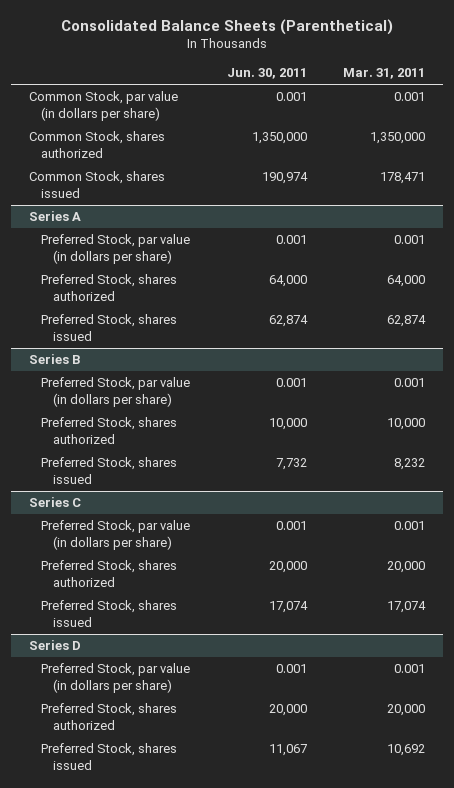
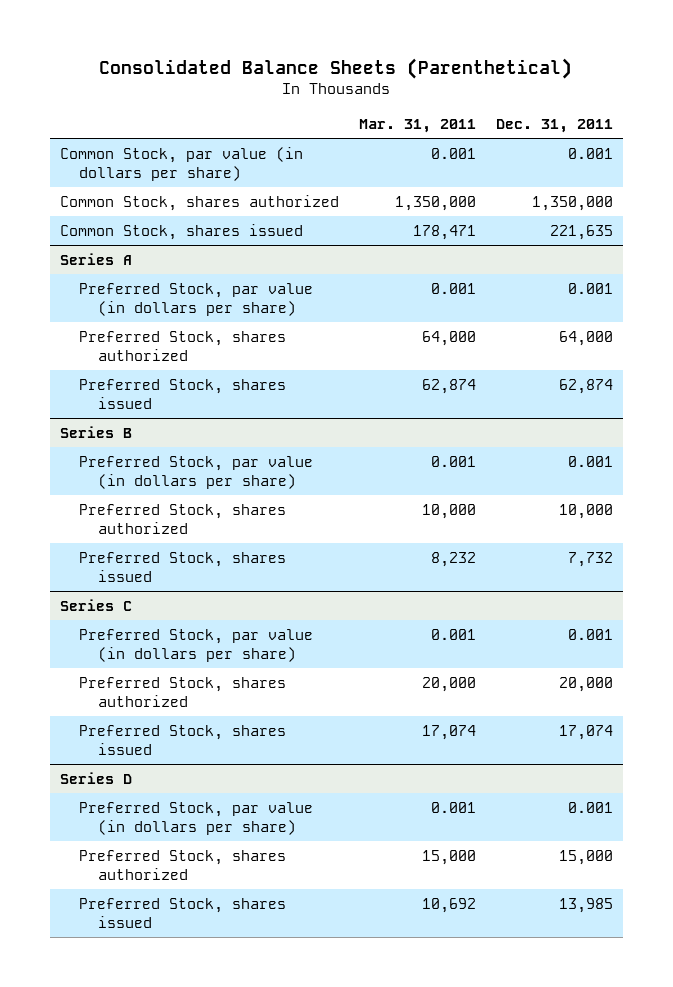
[226,68,307,80] Jun. 30, 2011 -> none
none -> [495,118,613,133] Dec. 31, 2011
[387,704,426,717] 20,000 -> [421,849,476,865] 15,000

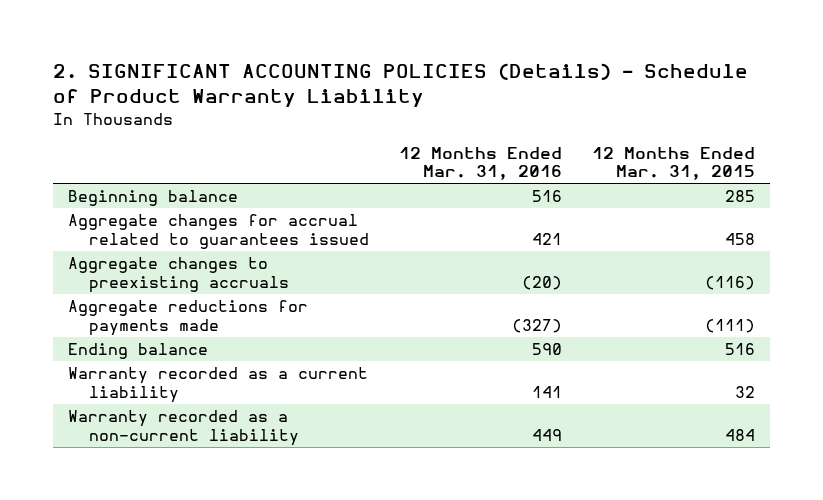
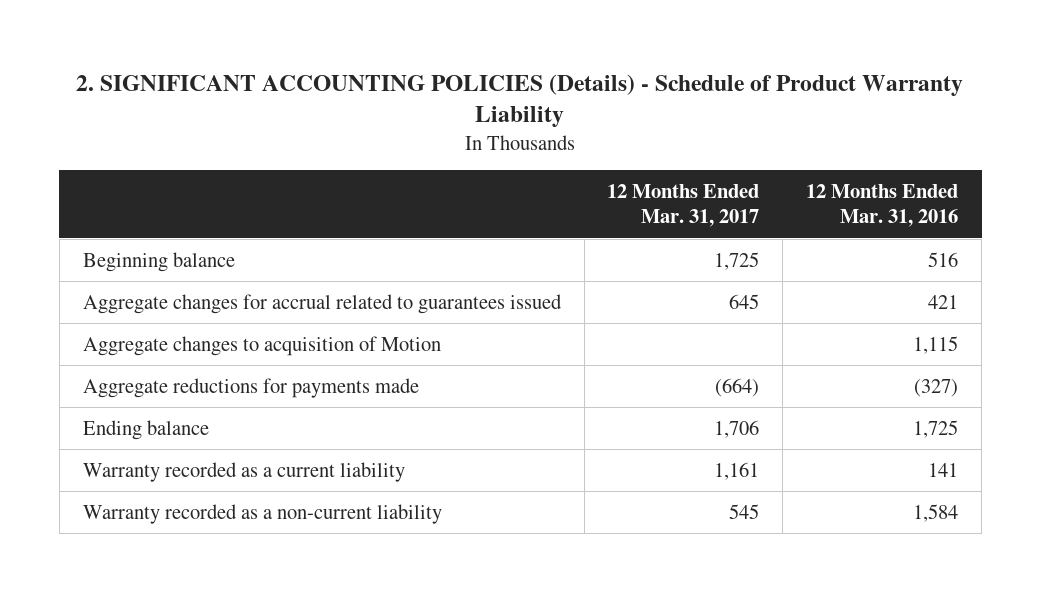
[591,146,755,181] 12 Months Ended Mar. 31, 2015 -> none
none -> [607,183,760,228] 12 Months Ended Mar. 31, 2017
[68,257,289,293] Aggregate changes to preexisting accruals -> [82,335,441,356] Aggregate changes to acquisition of Motion
[521,275,562,290] (20) -> [913,335,959,354] 1,115
[531,343,562,356] 590 -> [913,419,959,438] 1,725
[531,428,562,441] 449 -> [913,503,959,522] 1,584

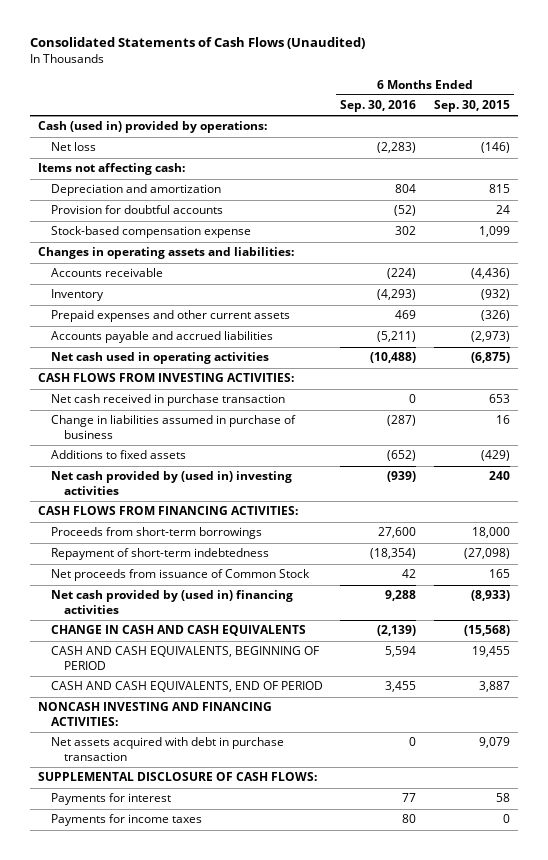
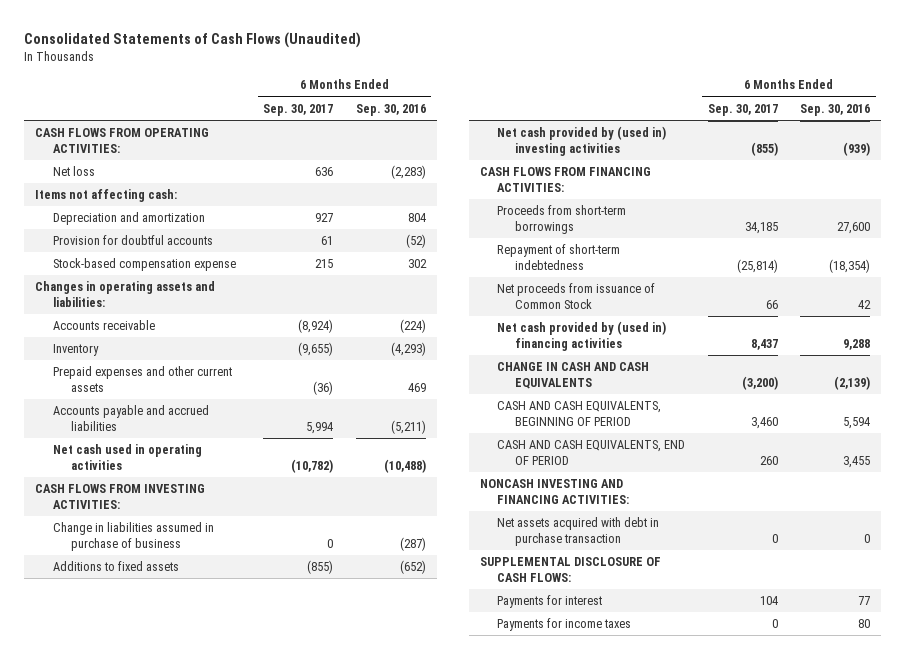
[433,100,510,113] Sep. 30, 2015 -> none
none -> [263,103,334,116] Sep. 30, 2017
[38,121,268,134] Cash (used in) provided by operations: -> none
none -> [35,128,210,154] CASH FLOWS FROM OPERATING ACTIVITIES:
[51,394,286,407] Net cash received in purchase transaction -> none

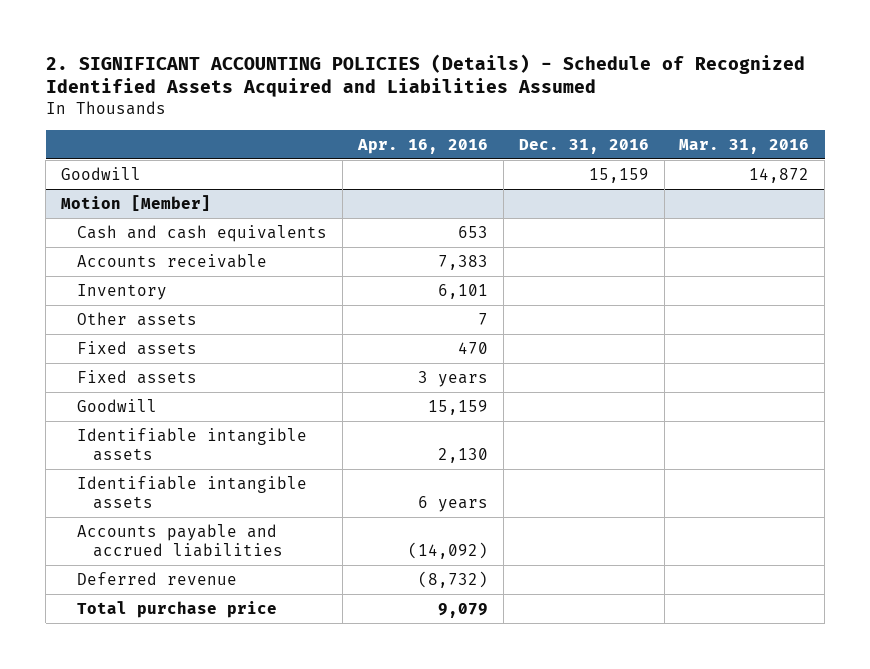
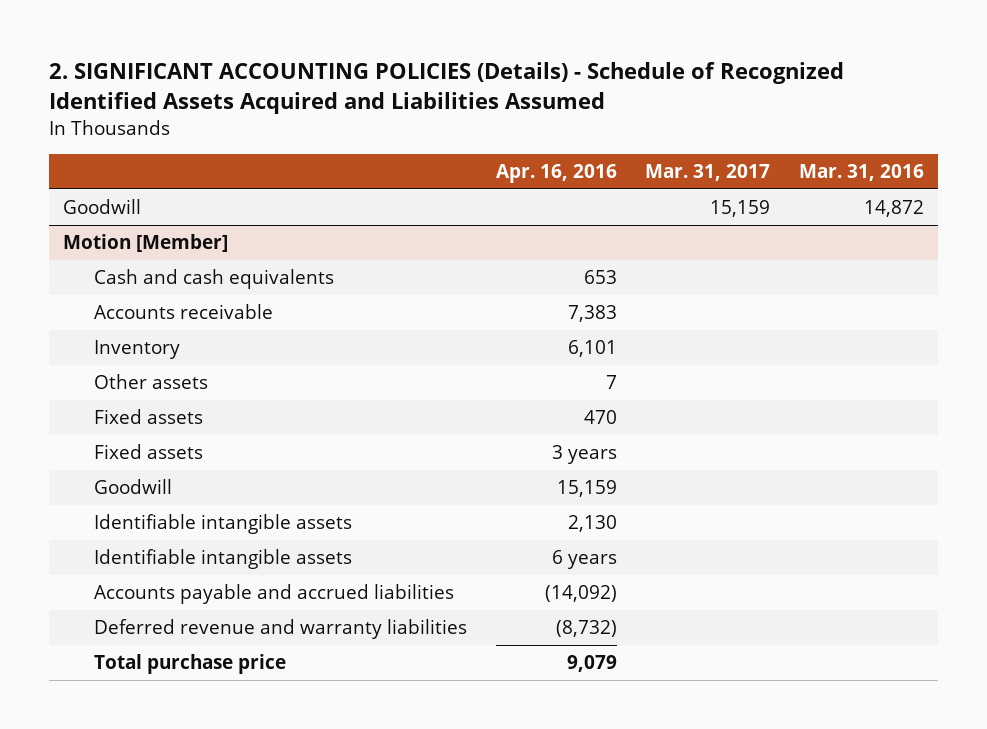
[518,138,649,154] Dec. 31, 2016 -> none
none -> [645,164,771,182] Mar. 31, 2017
[77,571,238,585] Deferred revenue -> [94,619,468,640] Deferred revenue and warranty liabilities

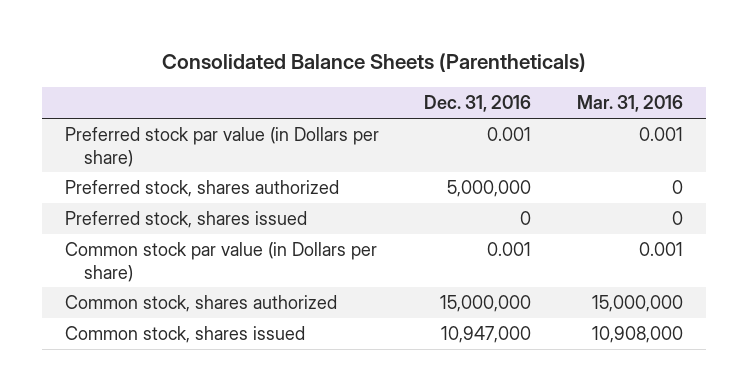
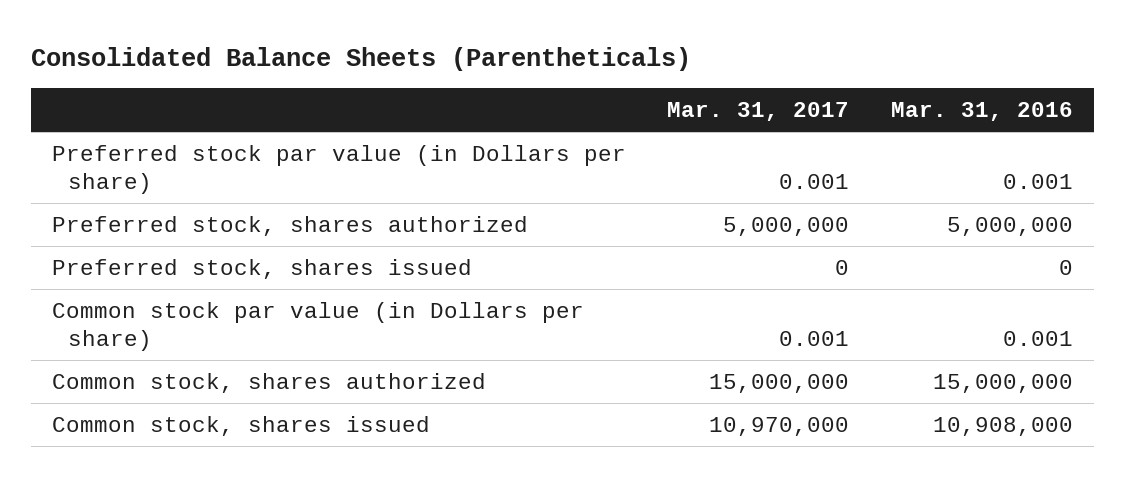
[424,95,532,113] Dec. 31, 2016 -> none
none -> [667,102,850,122] Mar. 31, 2017
[672,179,684,194] 0 -> [946,216,1073,236] 5,000,000

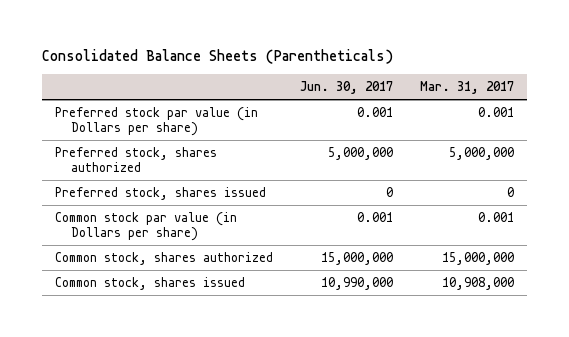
[890,102,1073,122] Mar. 31, 2016 -> none
none -> [299,81,393,95] Jun. 30, 2017
[709,416,850,436] 10,970,000 -> [441,277,514,291] 10,908,000

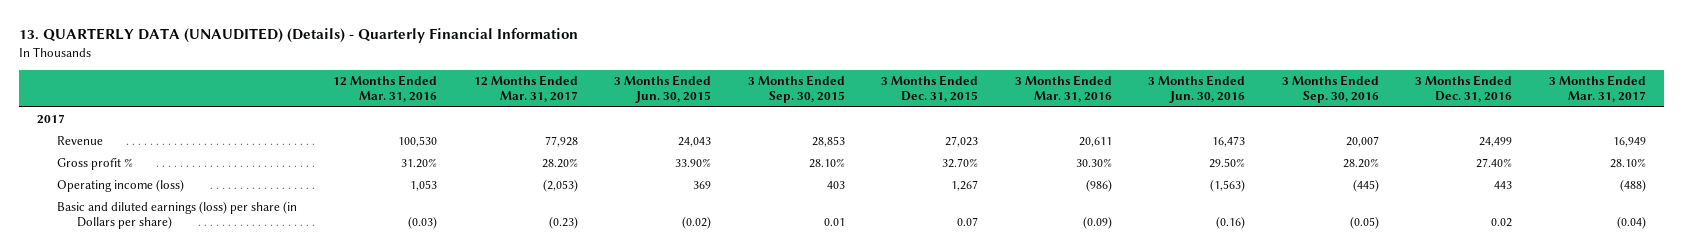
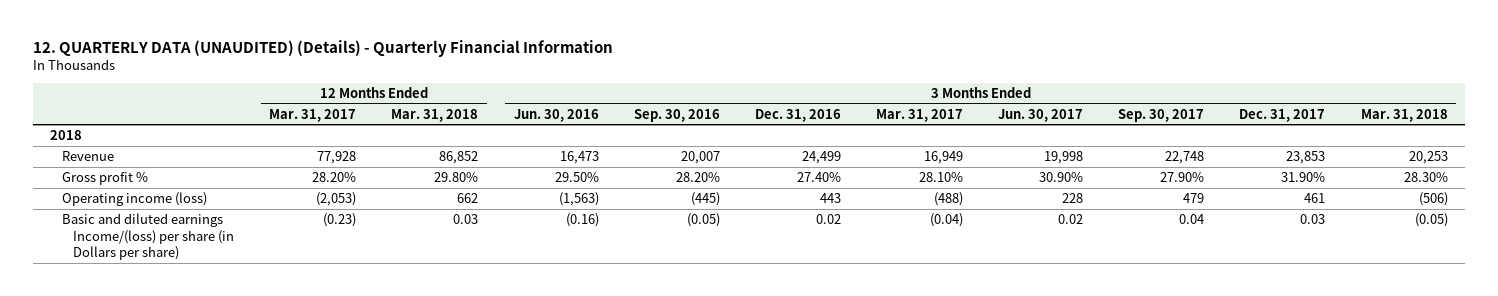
[18,28,578,44] 13. QUARTERLY DATA (UNAUDITED) (Details) - Quarterly Financial Information -> [32,39,613,57] 12. QUARTERLY DATA (UNAUDITED) (Details) - Quarterly Financial Information
[333,74,438,102] 12 Months Ended Mar. 31, 2016 -> none
[614,74,712,103] 3 Months Ended Jun. 30, 2015 -> none
[747,74,845,103] 3 Months Ended Sep. 30, 2015 -> none
[881,74,979,102] 3 Months Ended Dec. 31, 2015 -> none
[1014,74,1112,102] 3 Months Ended Mar. 31, 2016 -> none
none -> [391,108,479,122] Mar. 31, 2018
none -> [998,108,1084,122] Jun. 30, 2017
none -> [1118,108,1205,122] Sep. 30, 2017
none -> [1239,108,1326,122] Dec. 31, 2017
none -> [1360,108,1448,122] Mar. 31, 2018
[37,114,66,125] 2017 -> none
none -> [50,130,83,141] 2018
[56,201,297,230] Basic and diluted earnings (loss) per share (in Dollars per share) -> [61,213,235,260] Basic and diluted earnings Income/(loss) per share (in Dollars per share)

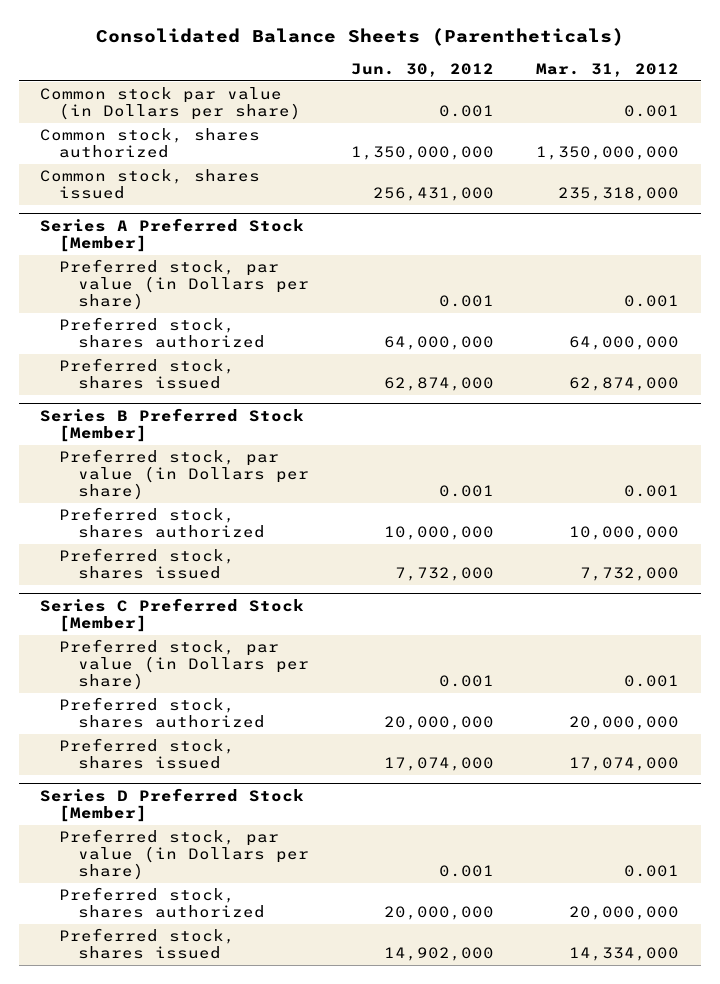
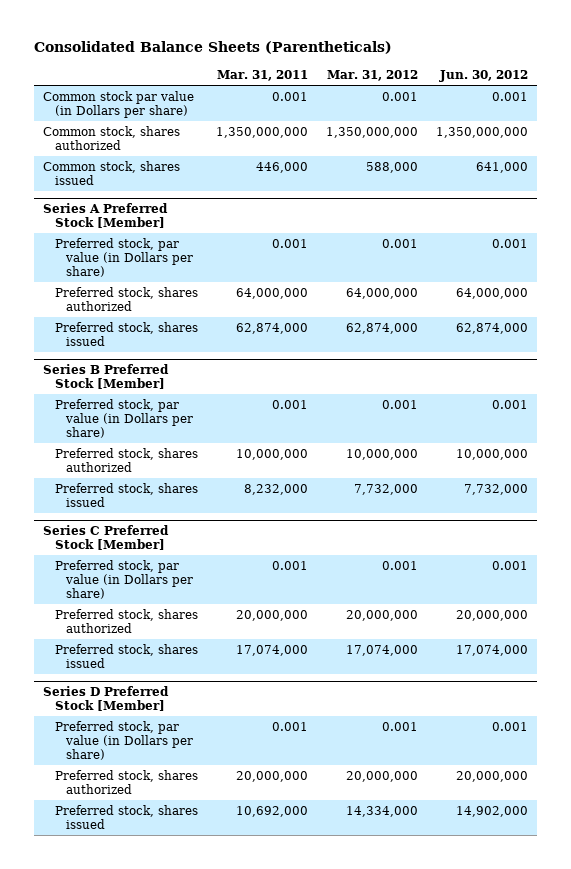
none -> [216,69,308,81] Mar. 31, 2011
[373,187,495,202] 256,431,000 -> [475,161,528,173] 641,000
[558,187,680,202] 235,318,000 -> [365,161,418,173] 588,000

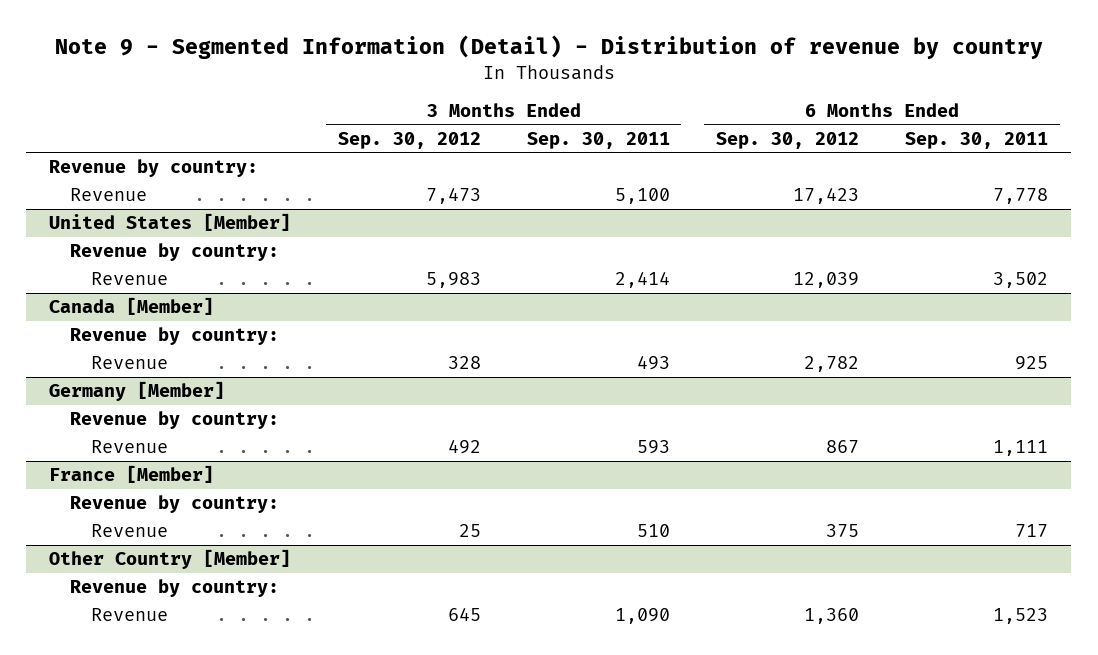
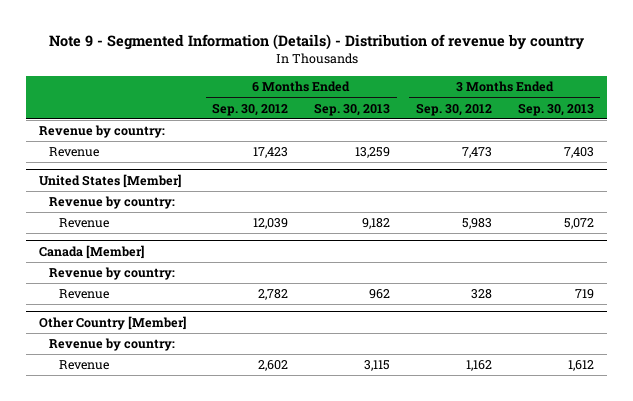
[54,35,1043,60] Note 9 - Segmented Information (Detail) - Distribution of revenue by country -> [48,34,584,51] Note 9 - Segmented Information (Details) - Distribution of revenue by country
[526,131,670,149] Sep. 30, 2011 -> none
[905,131,1049,149] Sep. 30, 2011 -> none
none -> [314,102,391,116] Sep. 30, 2013
none -> [517,102,594,116] Sep. 30, 2013
[49,381,226,402] Germany [Member] -> none
[70,411,280,430] Revenue by country: -> none
[91,440,169,454] Revenue -> none
[49,465,215,484] France [Member] -> none
[70,495,280,514] Revenue by country: -> none
[91,524,169,538] Revenue -> none
[447,608,481,622] 645 -> [465,360,492,372] 1,162
[804,608,860,625] 1,360 -> [258,360,289,372] 2,602

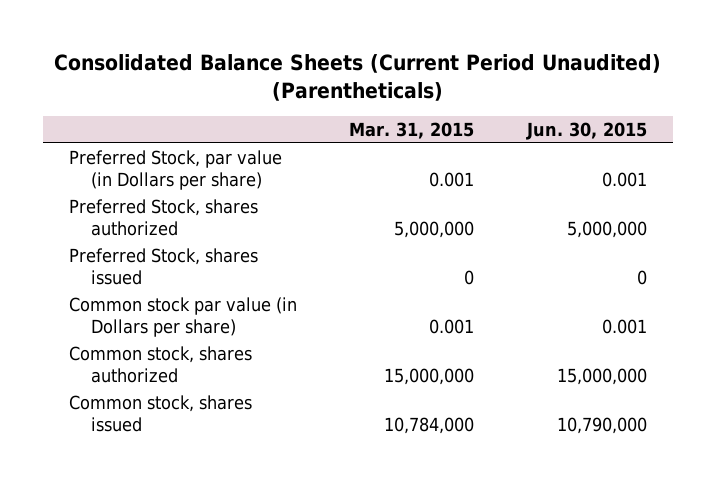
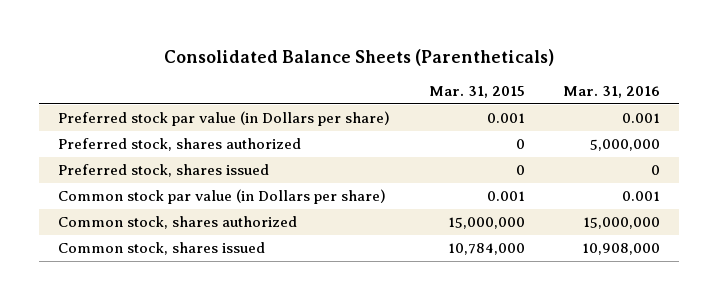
[53,54,661,101] Consolidated Balance Sheets (Current Period Unaudited) (Parentheticals) -> [164,48,555,66] Consolidated Balance Sheets (Parentheticals)
[525,121,647,140] Jun. 30, 2015 -> none
none -> [562,86,660,99] Mar. 31, 2016
[69,150,283,191] Preferred Stock, par value (in Dollars per share) -> [58,111,391,127] Preferred stock par value (in Dollars per share)
[69,199,259,237] Preferred Stock, shares authorized -> [58,138,302,152] Preferred stock, shares authorized
[394,221,475,239] 5,000,000 -> [515,139,525,150] 0
[69,248,259,286] Preferred Stock, shares issued -> [58,164,270,178] Preferred stock, shares issued

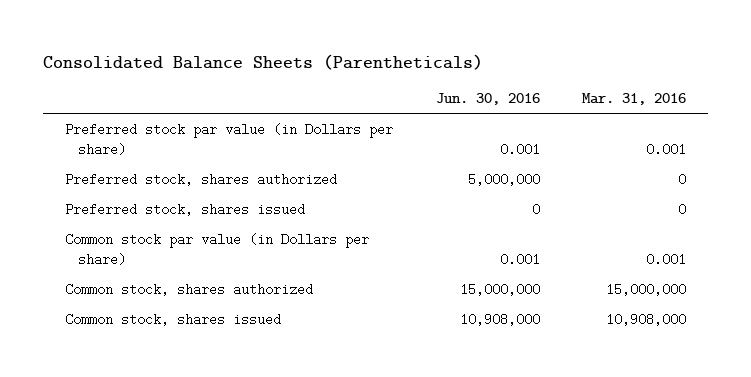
[428,86,525,99] Mar. 31, 2015 -> none
none -> [435,93,540,106] Jun. 30, 2016
[589,139,660,152] 5,000,000 -> [678,172,687,186] 0

